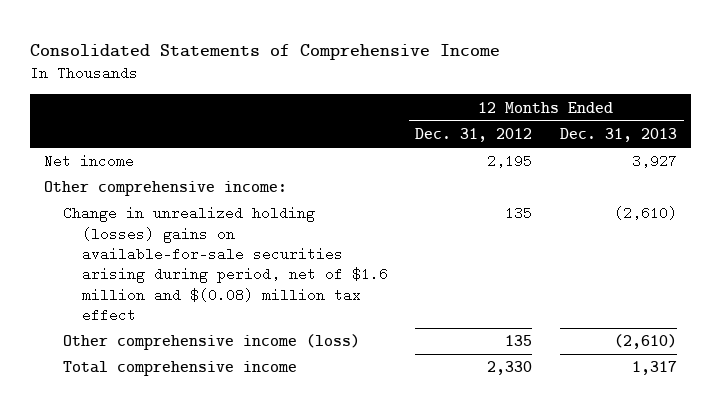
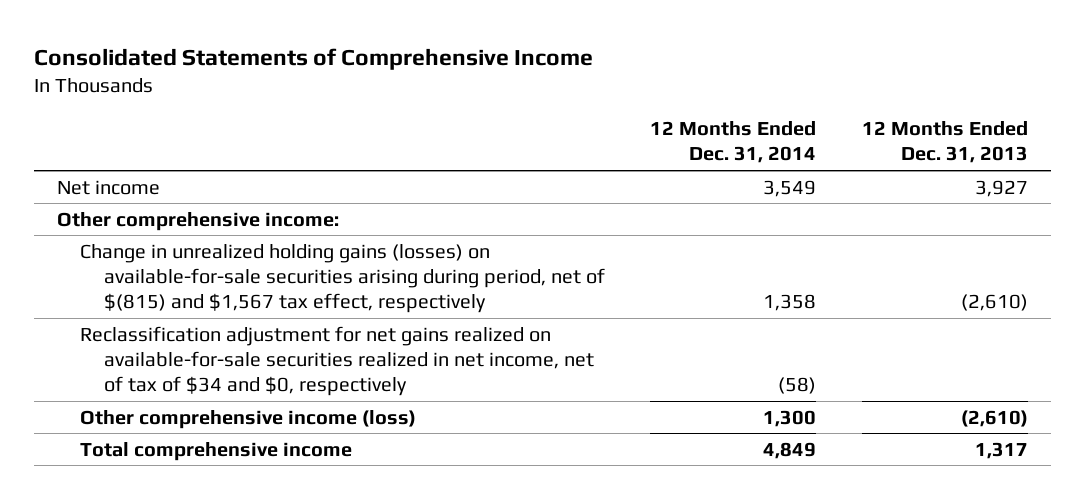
[415,128,533,143] Dec. 31, 2012 -> none
none -> [650,121,817,164] 12 Months Ended Dec. 31, 2014
[63,206,389,322] Change in unrealized holding (losses) gains on available-for-sale securities arising during period, net of $1.6 million and $(0.08) million tax effect -> [80,243,605,314] Change in unrealized holding gains (losses) on available-for-sale securities arising during period, net of $(815) and $1,567 tax effect, respectively
none -> [80,325,594,397] Reclassification adjustment for net gains realized on available-for-sale securities realized in net income, net of tax of $34 and $0, respectively

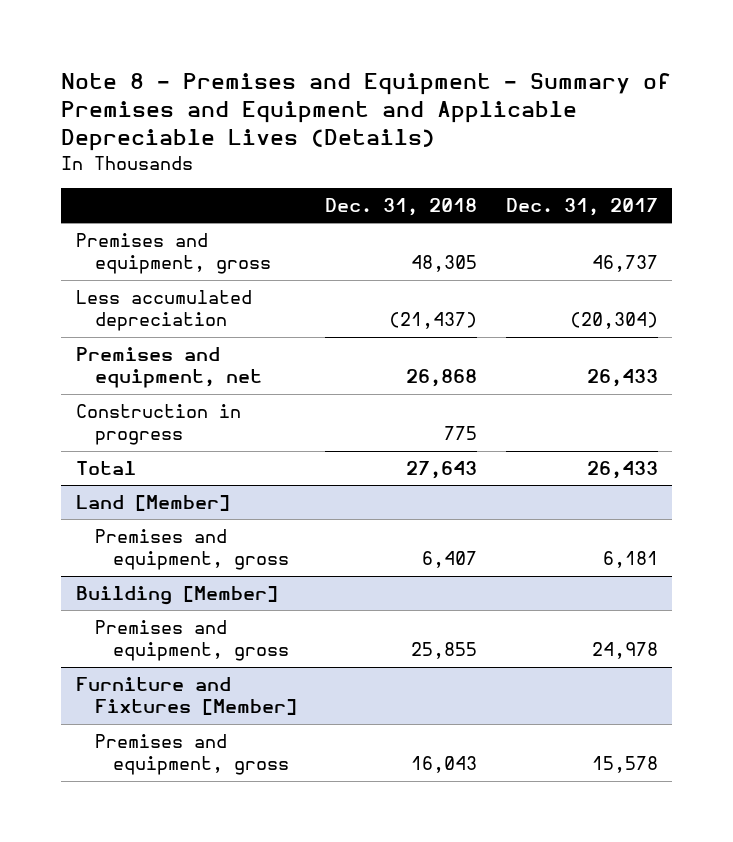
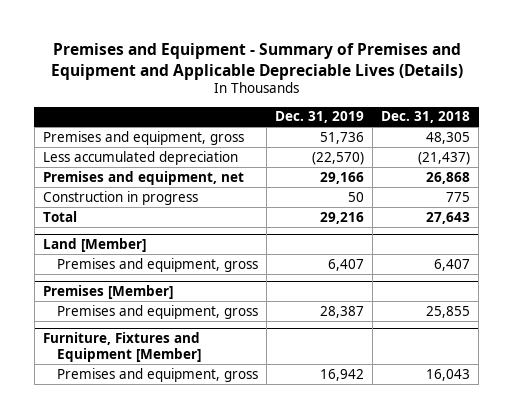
[61,73,672,152] Note 8 - Premises and Equipment - Summary of Premises and Equipment and Applicable Depreciable Lives (Details) -> [50,42,463,80] Premises and Equipment - Summary of Premises and Equipment and Applicable Depreciable Lives (Details)
[505,197,658,216] Dec. 31, 2017 -> none
none -> [275,111,365,124] Dec. 31, 2019
[75,586,278,606] Building [Member] -> [42,285,173,300] Premises [Member]
[75,677,297,716] Furniture and Fixtures [Member] -> [42,332,201,362] Furniture, Fixtures and Equipment [Member]

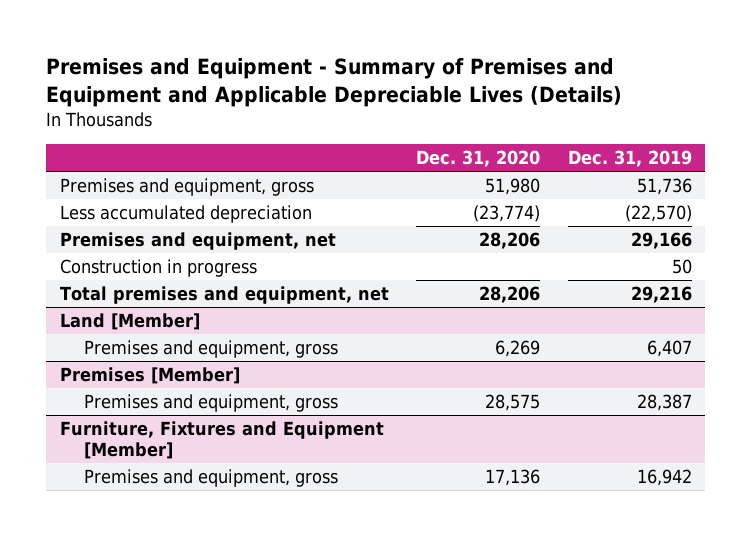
[381,111,471,124] Dec. 31, 2018 -> none
none -> [416,150,541,168] Dec. 31, 2020
[42,210,77,222] Total -> [59,286,389,305] Total premises and equipment, net

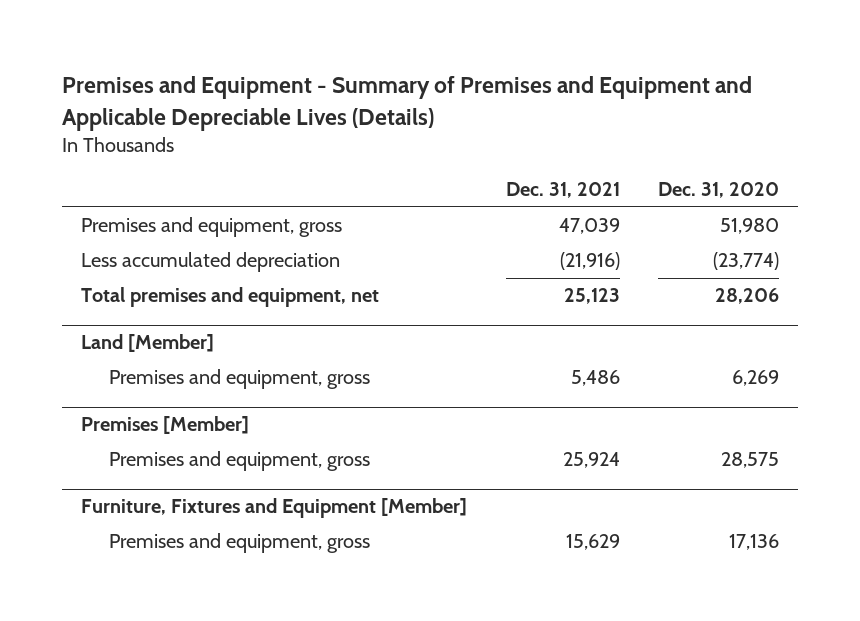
[567,150,692,168] Dec. 31, 2019 -> none
none -> [505,182,620,199] Dec. 31, 2021
[59,232,336,251] Premises and equipment, net -> none
[59,259,257,278] Construction in progress -> none

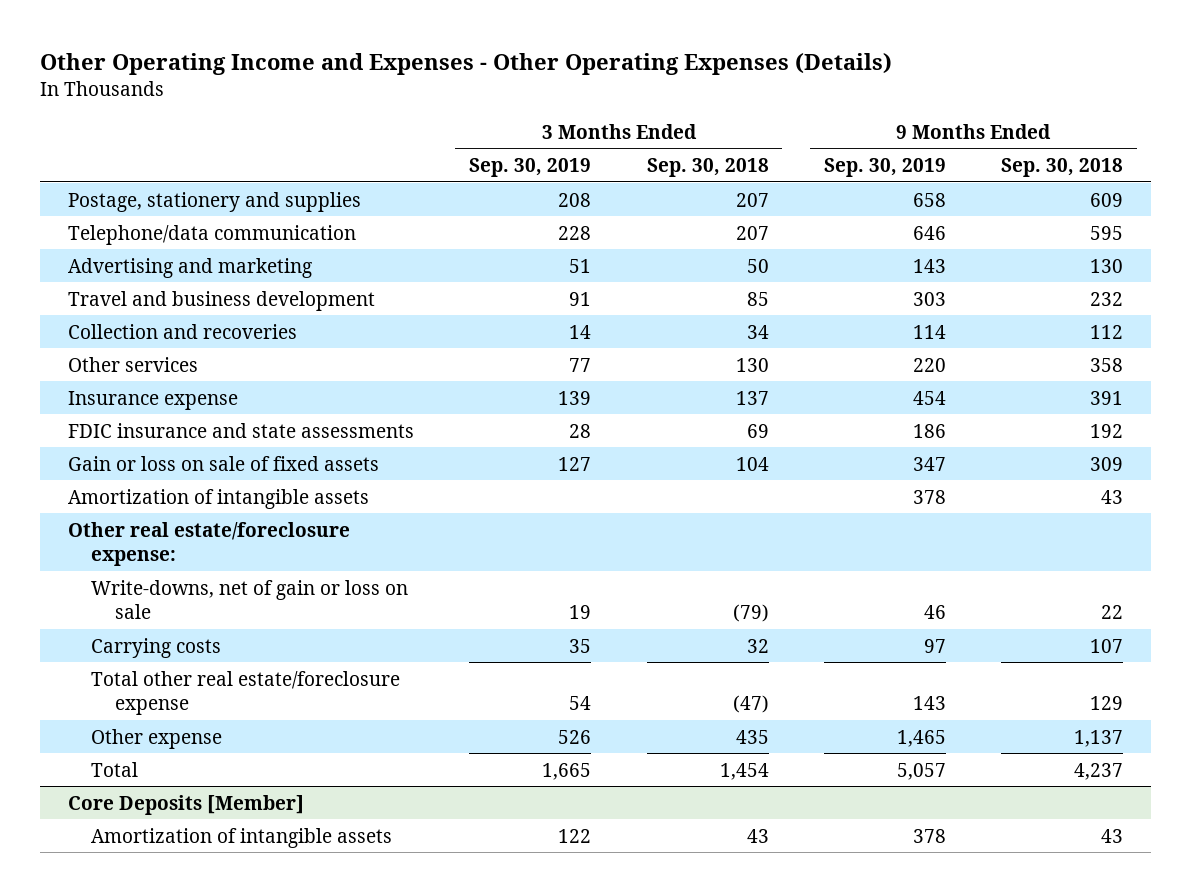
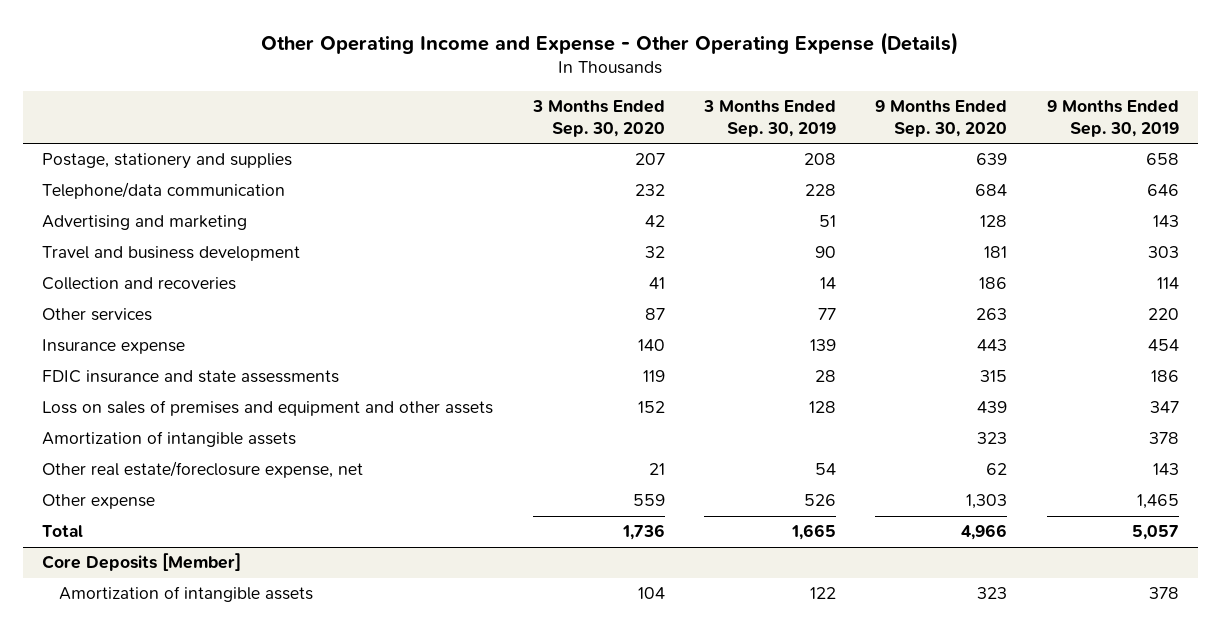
[40,53,893,76] Other Operating Income and Expenses - Other Operating Expenses (Details) -> [261,31,959,55] Other Operating Income and Expense - Other Operating Expense (Details)
[646,158,769,178] Sep. 30, 2018 -> none
[1000,158,1123,178] Sep. 30, 2018 -> none
none -> [531,100,665,137] 3 Months Ended Sep. 30, 2020
none -> [875,100,1008,137] 9 Months Ended Sep. 30, 2020
[569,291,592,306] 91 -> [814,246,836,259] 90
[68,455,380,471] Gain or loss on sale of fixed assets -> none
none -> [42,400,494,417] Loss on sales of premises and equipment and other assets
[68,521,351,567] Other real estate/foreclosure expense: -> none
[91,579,409,620] Write-downs, net of gain or loss on sale -> none
[91,637,222,658] Carrying costs -> none
[91,670,401,716] Total other real estate/foreclosure expense -> [42,461,364,479] Other real estate/foreclosure expense, net

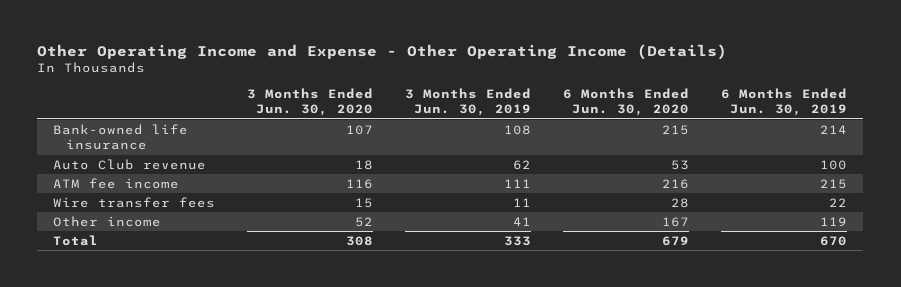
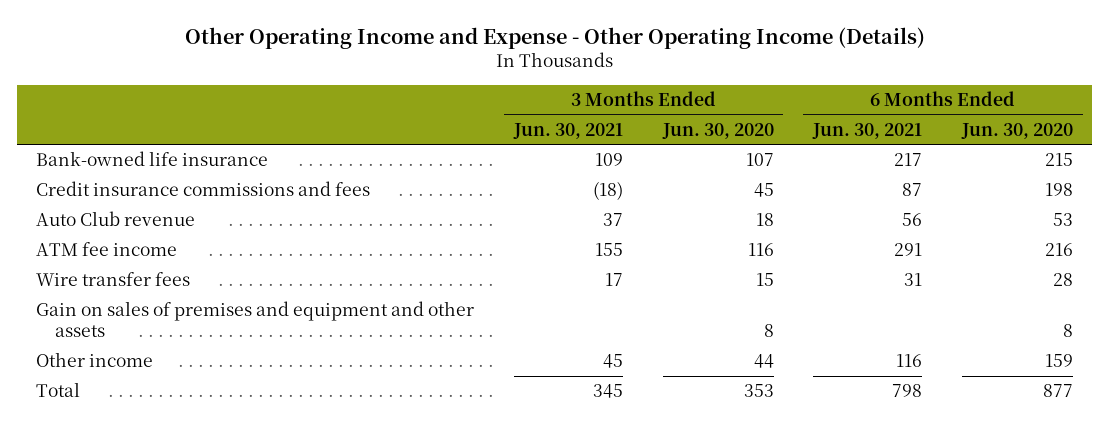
[405,88,532,117] 3 Months Ended Jun. 30, 2019 -> none
[721,88,848,117] 6 Months Ended Jun. 30, 2019 -> none
none -> [512,122,623,139] Jun. 30, 2021
none -> [812,122,923,139] Jun. 30, 2021
none -> [36,181,371,197] Credit insurance commissions and fees
none -> [36,301,475,338] Gain on sales of premises and equipment and other assets
[355,216,374,227] 52 -> [753,354,774,369] 44
[662,216,690,227] 167 -> [1044,354,1073,368] 159
[346,235,374,246] 308 -> [743,384,774,398] 353
[662,235,690,246] 679 -> [1042,384,1073,398] 877

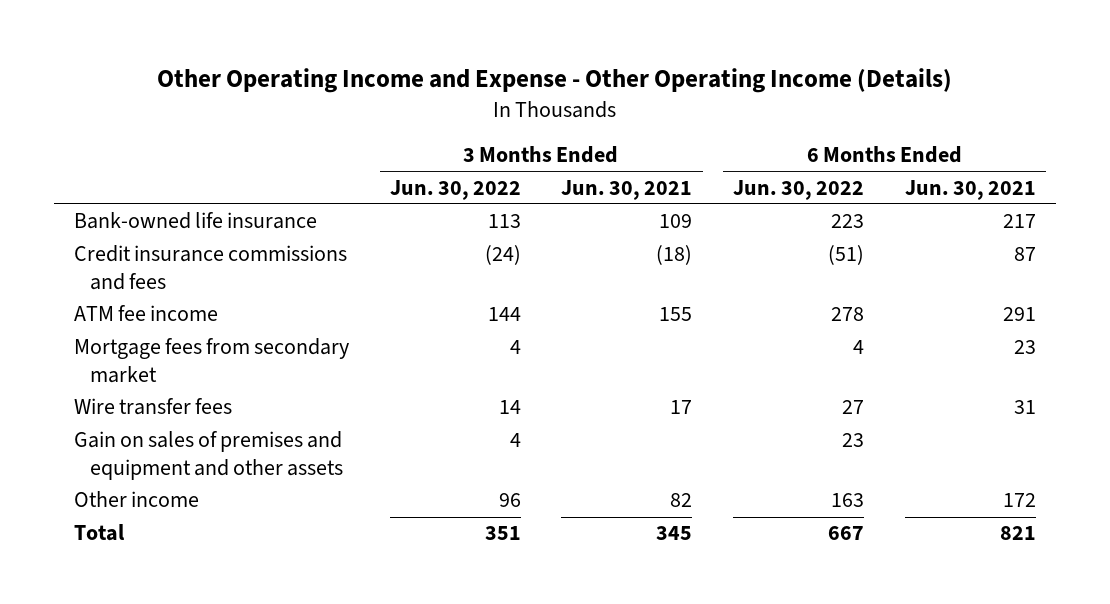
[661,122,774,139] Jun. 30, 2020 -> none
[960,122,1073,139] Jun. 30, 2020 -> none
none -> [389,179,521,200] Jun. 30, 2022
none -> [733,179,865,200] Jun. 30, 2022
[36,211,196,227] Auto Club revenue -> none
none -> [73,338,349,383] Mortgage fees from secondary market
[602,354,623,369] 45 -> [670,493,693,508] 82
[896,354,923,368] 116 -> [1002,493,1036,508] 172
[892,384,923,398] 798 -> [999,526,1036,541] 821

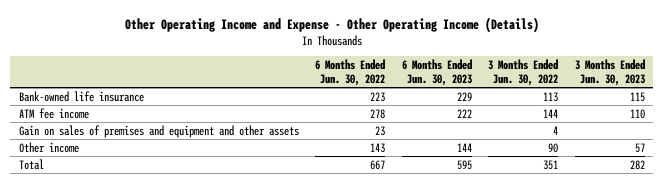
[561,179,693,200] Jun. 30, 2021 -> none
[904,179,1036,200] Jun. 30, 2021 -> none
none -> [401,58,472,87] 6 Months Ended Jun. 30, 2023
none -> [574,58,645,87] 3 Months Ended Jun. 30, 2023
[73,245,347,290] Credit insurance commissions and fees -> none
[73,338,349,383] Mortgage fees from secondary market -> none
[73,398,232,416] Wire transfer fees -> none
[498,493,521,508] 96 -> [548,142,559,153] 90
[831,493,865,508] 163 -> [370,142,386,153] 143

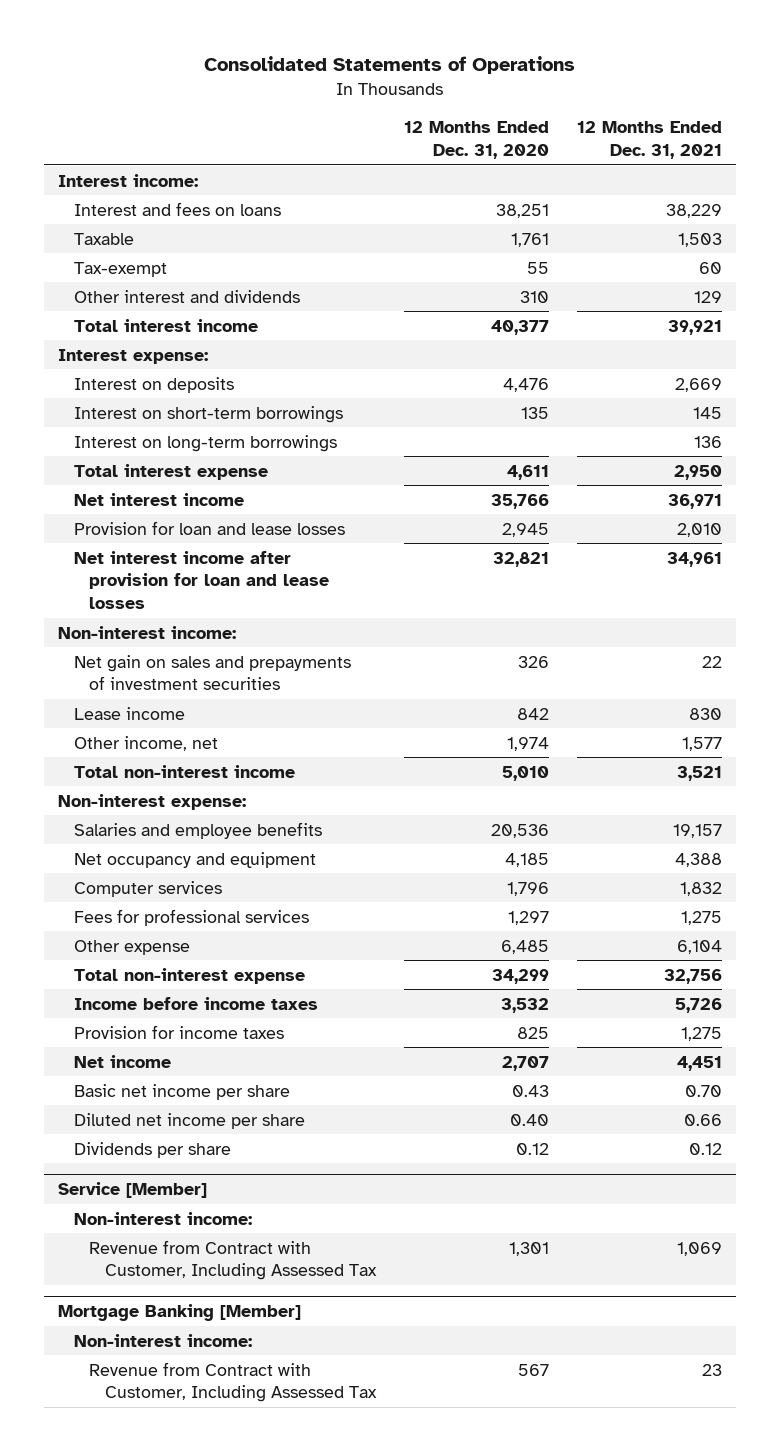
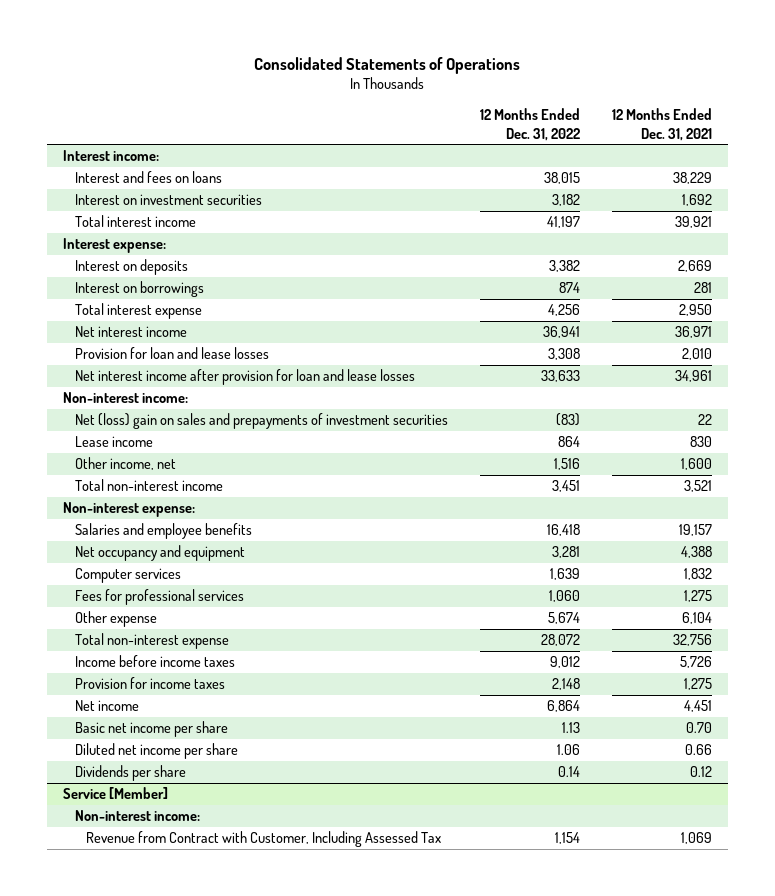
[403,121,549,159] 12 Months Ended Dec. 31, 2020 -> none
none -> [479,108,580,141] 12 Months Ended Dec. 31, 2022
[73,232,134,245] Taxable -> none
[73,261,167,277] Tax-exempt -> none
[73,289,300,303] Other interest and dividends -> none
none -> [74,194,262,206] Interest on investment securities
[73,434,337,452] Interest on long-term borrowings -> none
[73,405,343,423] Interest on short-term borrowings -> [74,281,204,298] Interest on borrowings
[692,406,722,419] 145 -> [693,282,712,294] 281
[73,654,351,691] Net gain on sales and prepayments of investment securities -> [74,413,448,430] Net (loss) gain on sales and prepayments of investment securities
[681,736,722,751] 1,577 -> [680,458,712,471] 1,600
[57,1304,301,1322] Mortgage Banking [Member] -> none
[73,1333,252,1347] Non-interest income: -> none
[89,1361,377,1403] Revenue from Contract with Customer, Including Assessed Tax -> none

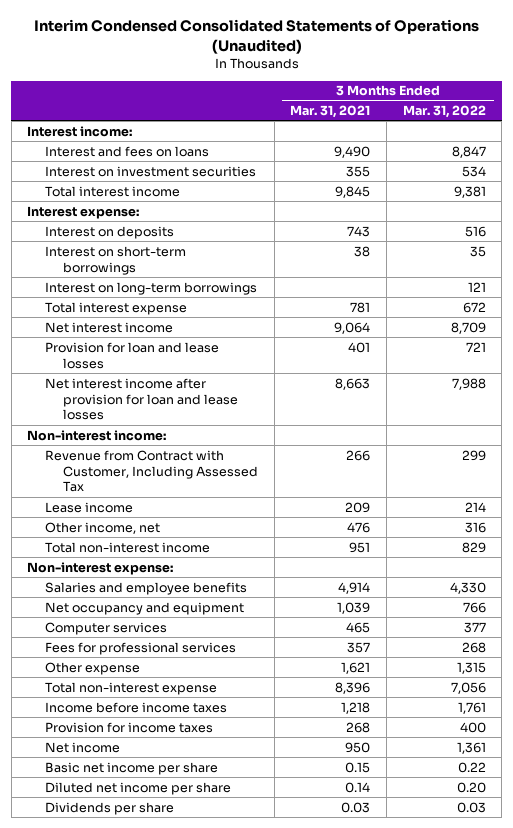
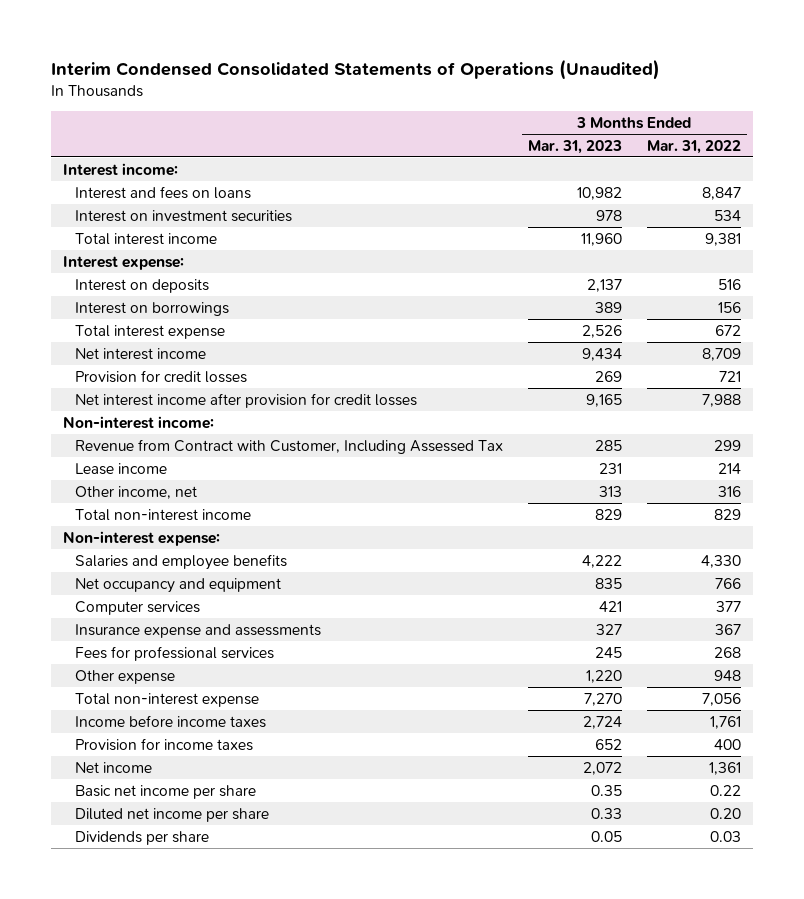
[290,105,371,119] Mar. 31, 2021 -> none
none -> [527,139,622,154] Mar. 31, 2023
[45,281,258,295] Interest on long-term borrowings -> none
[45,245,187,275] Interest on short-term borrowings -> [75,301,230,316] Interest on borrowings
[469,245,486,257] 35 -> [717,301,741,313] 156
[45,341,220,369] Provision for loan and lease losses -> [75,369,248,383] Provision for credit losses
[45,377,239,421] Net interest income after provision for loan and lease losses -> [75,392,418,408] Net interest income after provision for credit losses
none -> [75,623,322,638] Insurance expense and assessments
[456,661,486,674] 1,315 -> [713,669,741,681] 948

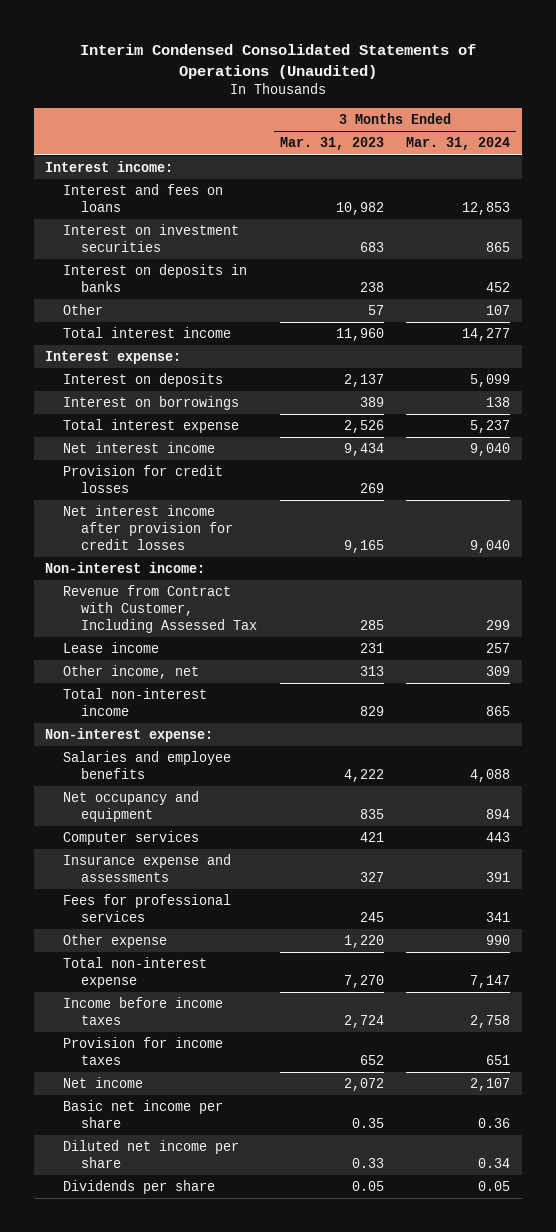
[646,139,741,154] Mar. 31, 2022 -> none
none -> [406,137,511,151] Mar. 31, 2024
[595,209,622,221] 978 -> [359,242,384,253] 683
none -> [62,264,247,293] Interest on deposits in banks
none -> [62,304,103,316] Other

